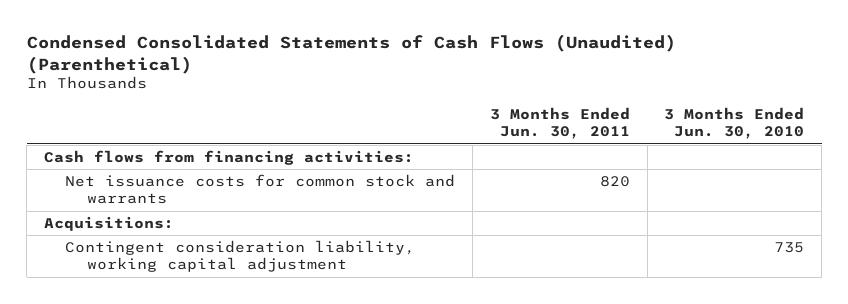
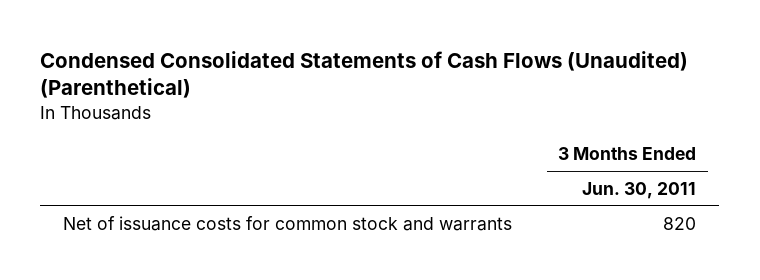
[664,107,805,140] 3 Months Ended Jun. 30, 2010 -> none
[44,150,415,166] Cash flows from financing activities: -> none
[44,216,175,232] Acquisitions: -> none
[65,240,416,273] Contingent consideration liability, working capital adjustment -> none
[65,174,456,205] Net issuance costs for common stock and warrants -> [63,215,513,231] Net of issuance costs for common stock and warrants

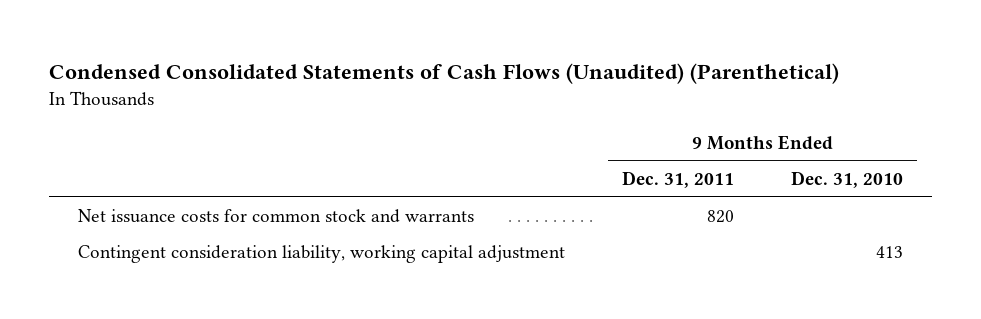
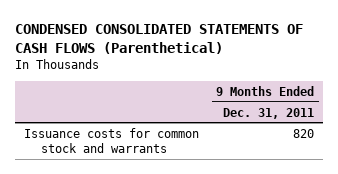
[49,63,840,85] Condensed Consolidated Statements of Cash Flows (Unaudited) (Parenthetical) -> [14,23,303,54] CONDENSED CONSOLIDATED STATEMENTS OF CASH FLOWS (Parenthetical)
[791,170,904,188] Dec. 31, 2010 -> none
[77,245,565,264] Contingent consideration liability, working capital adjustment -> none
[77,209,474,224] Net issuance costs for common stock and warrants -> [23,127,199,153] Issuance costs for common stock and warrants

